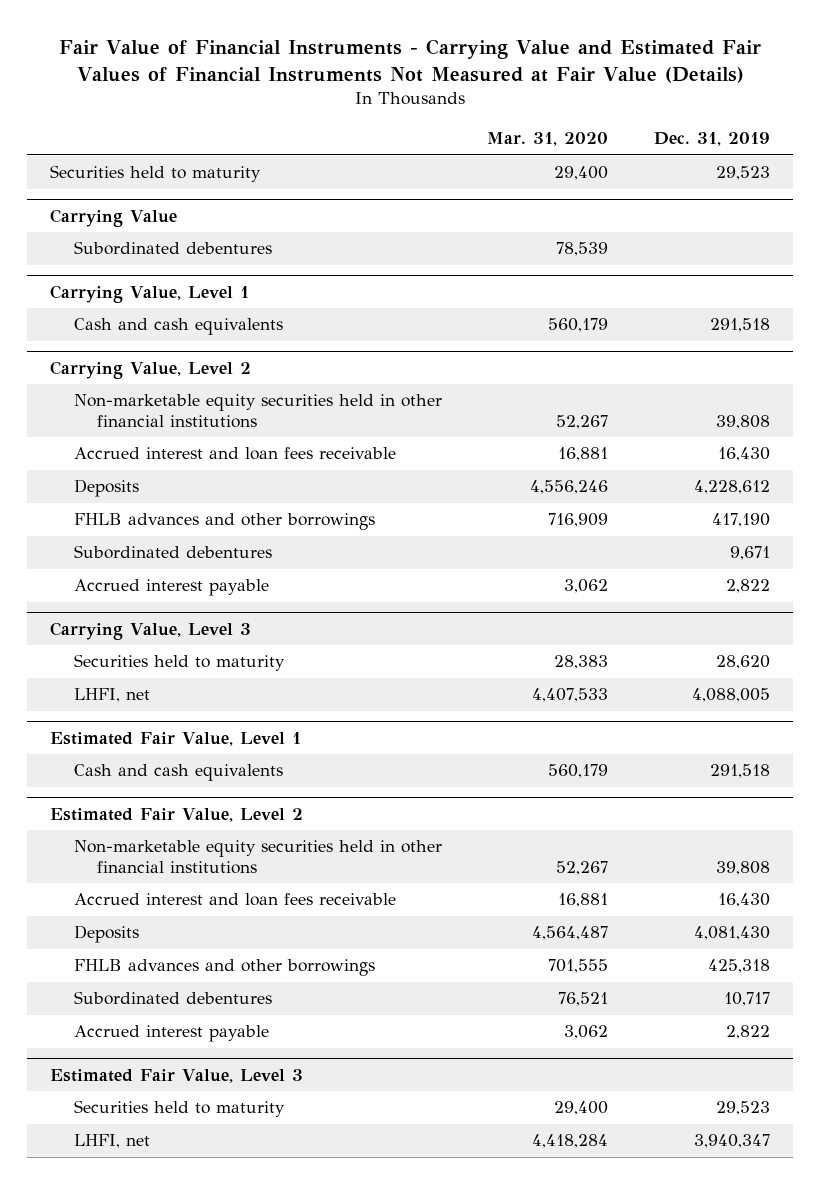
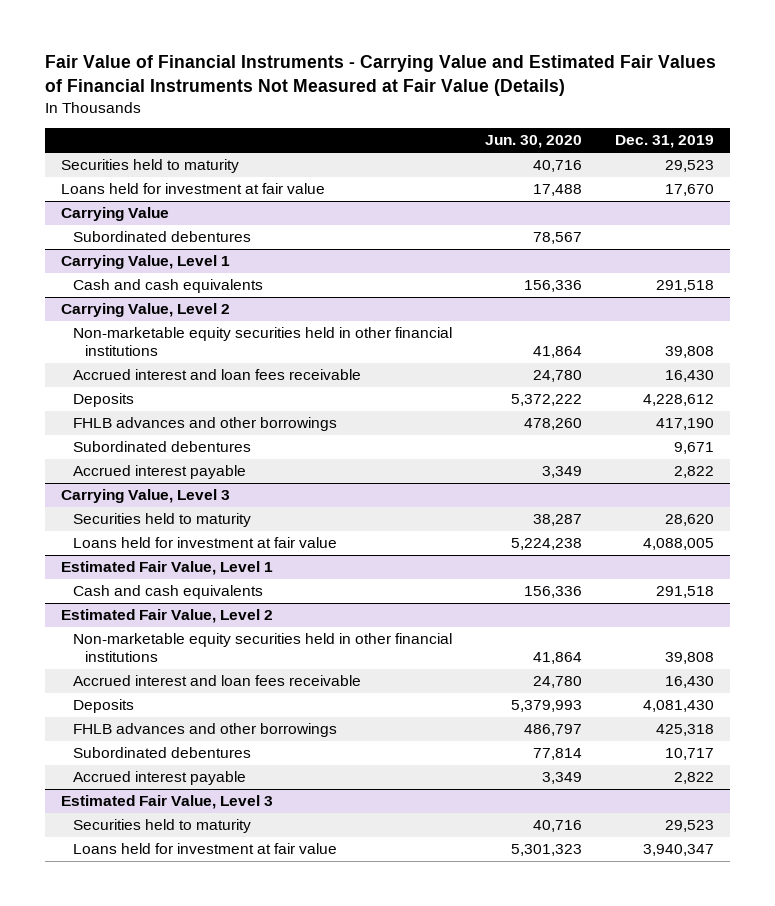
[487,132,609,147] Mar. 31, 2020 -> none
none -> [485,135,583,149] Jun. 30, 2020
none -> [61,183,326,195] Loans held for investment at fair value
[73,688,150,703] LHFI, net -> [73,537,338,549] Loans held for investment at fair value
[73,1134,150,1149] LHFI, net -> [73,843,338,855] Loans held for investment at fair value

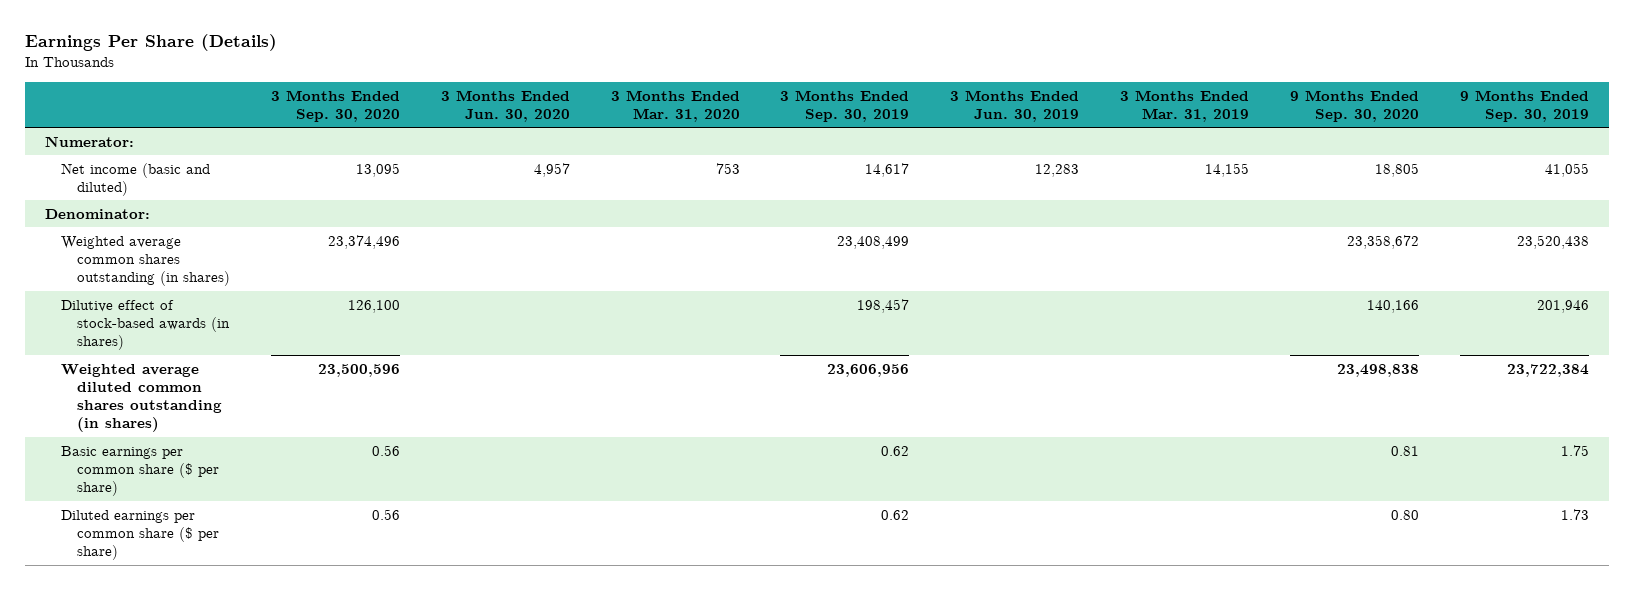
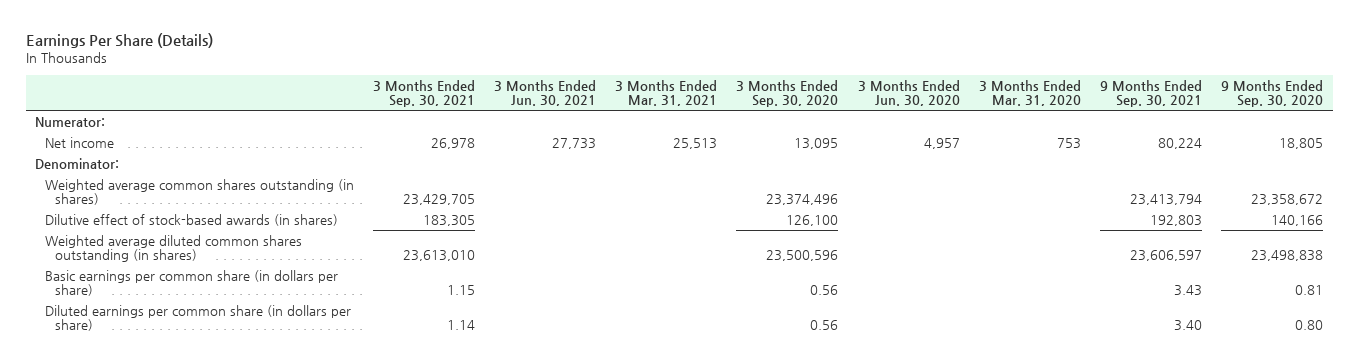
[780,89,910,122] 3 Months Ended Sep. 30, 2019 -> none
[950,89,1080,122] 3 Months Ended Jun. 30, 2019 -> none
[1120,89,1250,122] 3 Months Ended Mar. 31, 2019 -> none
[1460,89,1590,122] 9 Months Ended Sep. 30, 2019 -> none
none -> [373,79,476,108] 3 Months Ended Sep. 30, 2021
none -> [494,79,597,107] 3 Months Ended Jun. 30, 2021
none -> [615,79,718,107] 3 Months Ended Mar. 31, 2021
none -> [1099,79,1202,108] 9 Months Ended Sep. 30, 2021
[60,162,210,196] Net income (basic and diluted) -> [44,136,114,148] Net income
[60,445,219,496] Basic earnings per common share ($ per share) -> [44,269,338,297] Basic earnings per common share (in dollars per share)
[60,509,219,560] Diluted earnings per common share ($ per share) -> [44,304,351,332] Diluted earnings per common share (in dollars per share)

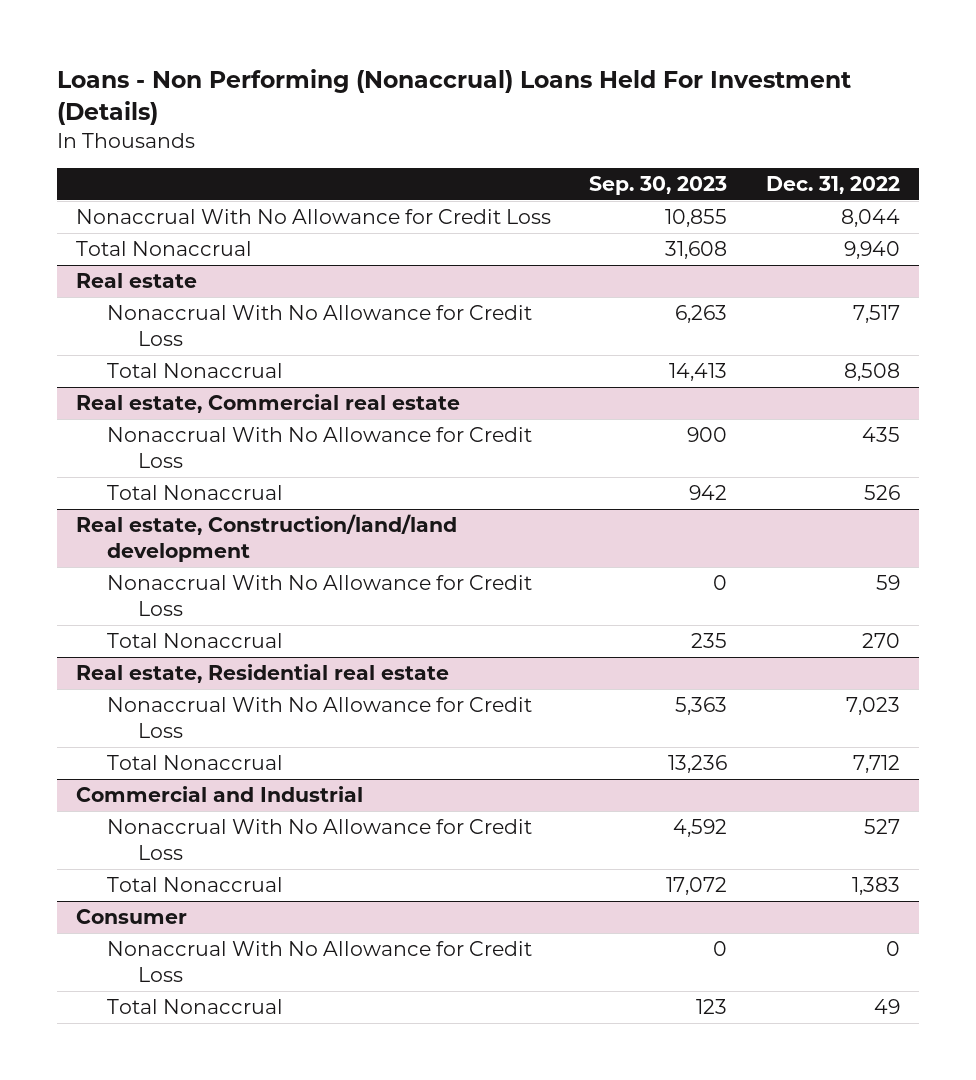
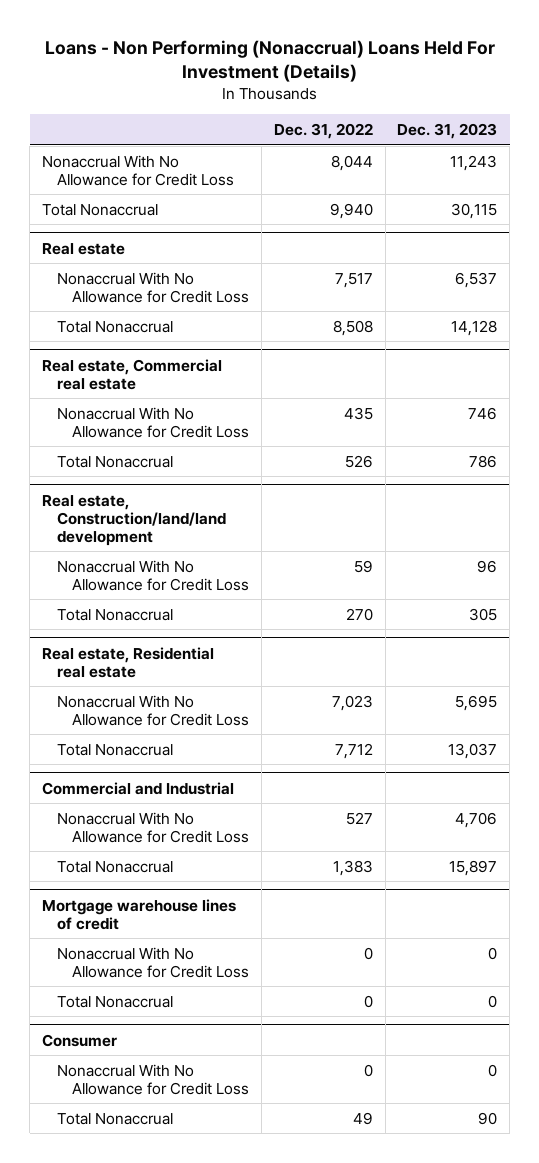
[589,176,728,196] Sep. 30, 2023 -> none
none -> [397,123,498,140] Dec. 31, 2023
none -> [41,898,236,930] Mortgage warehouse lines of credit
none -> [57,946,250,978] Nonaccrual With No Allowance for Credit Loss
none -> [57,995,174,1008] Total Nonaccrual

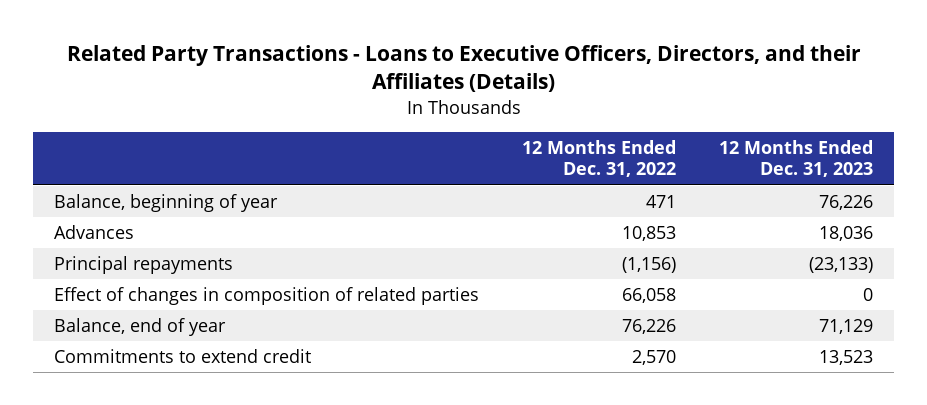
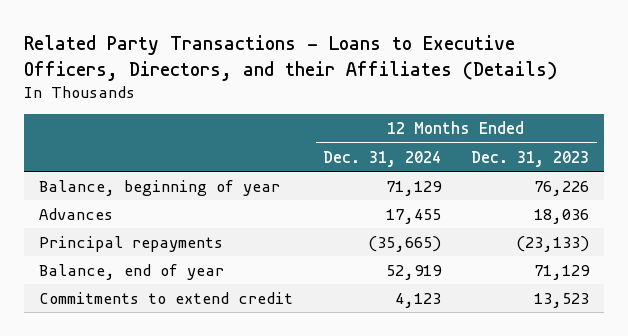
[522,140,677,178] 12 Months Ended Dec. 31, 2022 -> none
none -> [323,150,442,167] Dec. 31, 2024
[54,287,480,306] Effect of changes in composition of related parties -> none

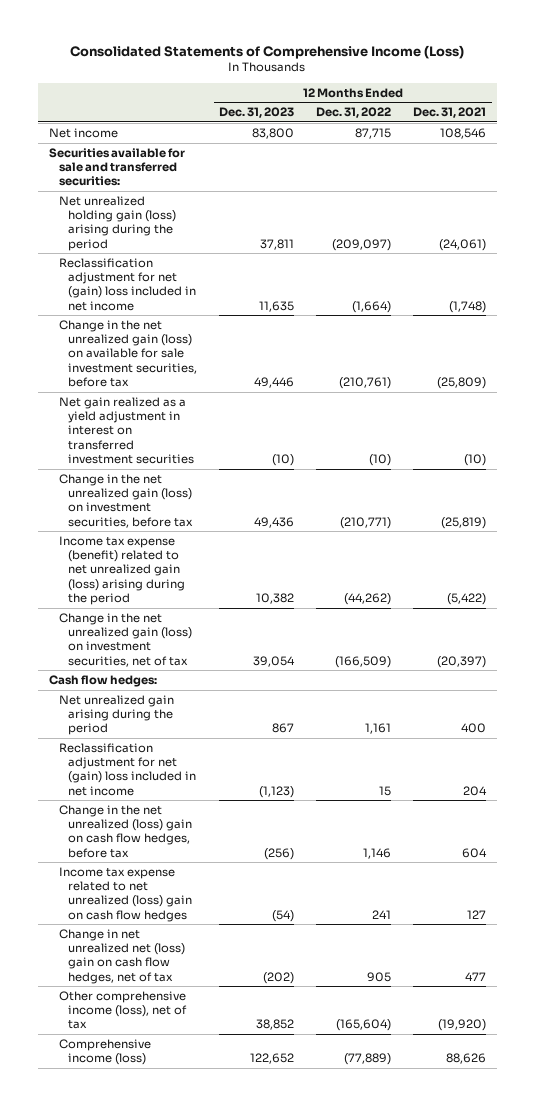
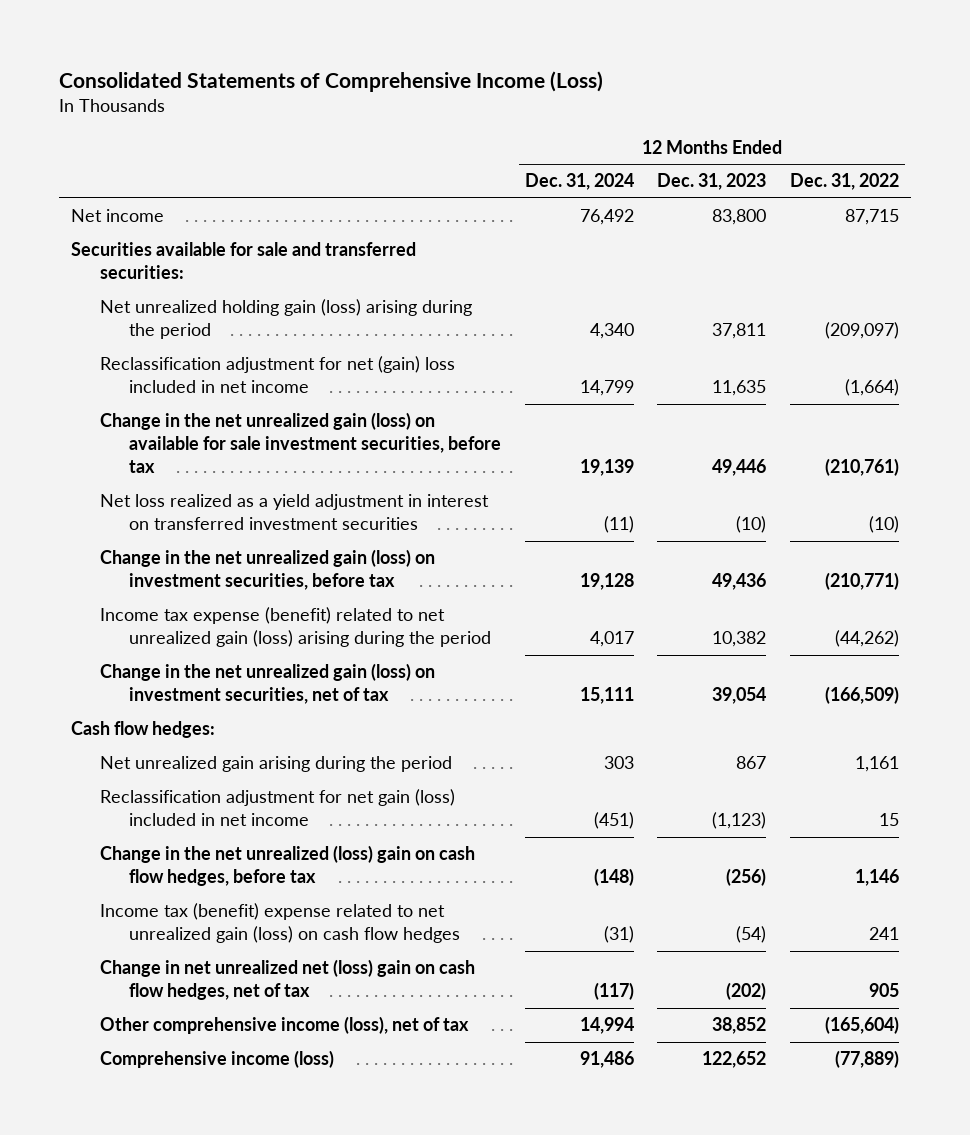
[413,107,487,119] Dec. 31, 2021 -> none
none -> [524,173,634,191] Dec. 31, 2024
[58,396,195,464] Net gain realized as a yield adjustment in interest on transferred investment securities -> [99,494,489,531] Net loss realized as a yield adjustment in interest on transferred investment securities
[58,742,197,796] Reclassification adjustment for net (gain) loss included in net income -> [99,789,455,827] Reclassification adjustment for net gain (loss) included in net income
[58,866,193,922] Income tax expense related to net unrealized (loss) gain on cash flow hedges -> [99,903,460,944] Income tax (benefit) expense related to net unrealized gain (loss) on cash flow hedges

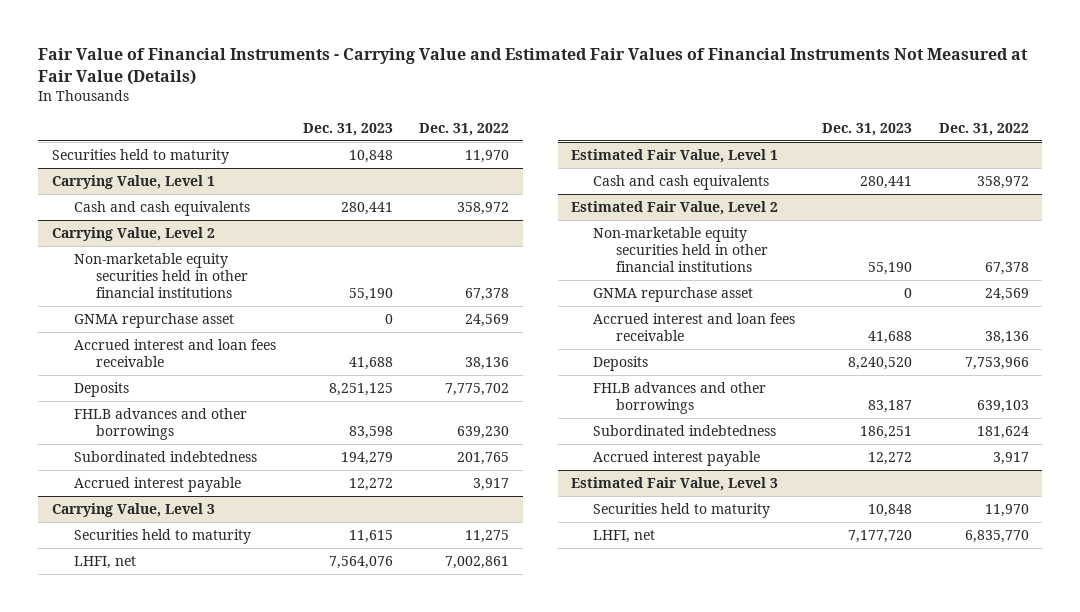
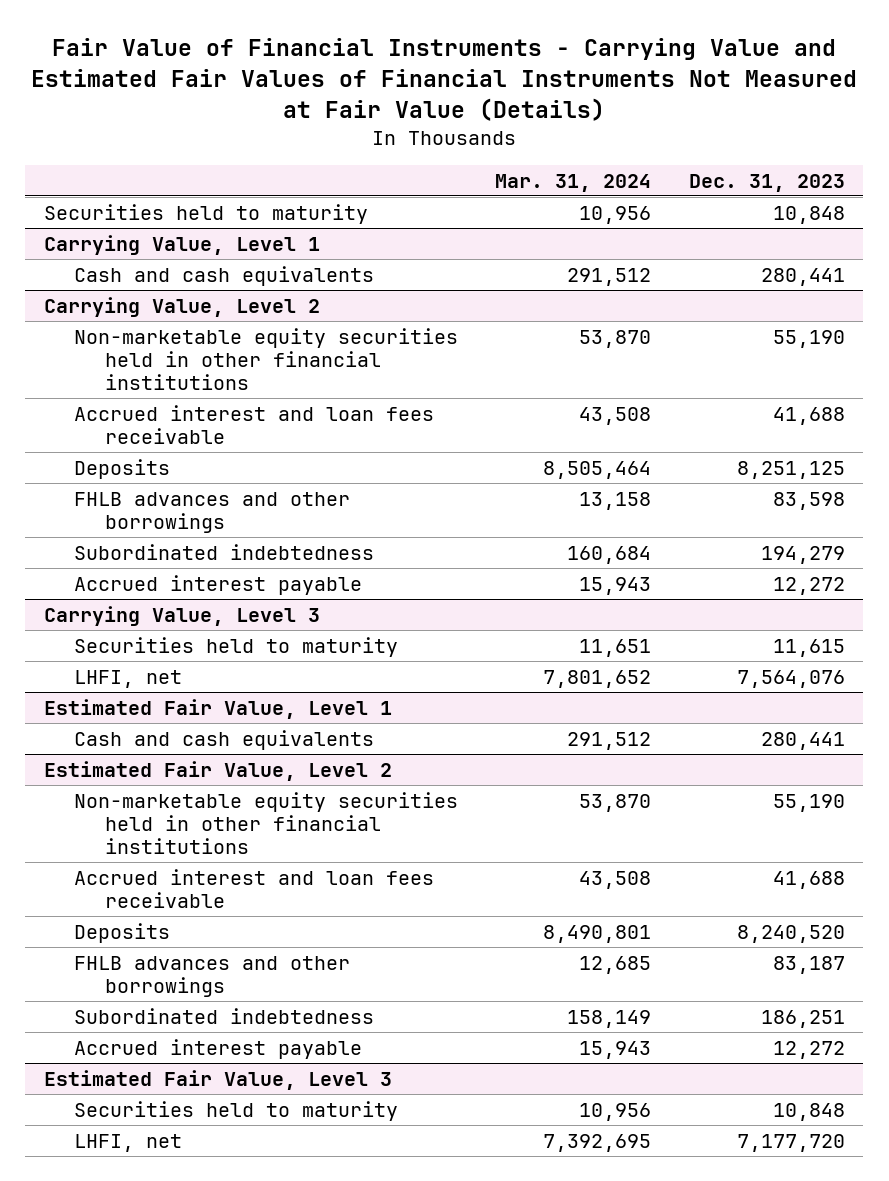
[419,122,510,136] Dec. 31, 2022 -> none
none -> [495,173,652,192] Mar. 31, 2024
[73,312,234,328] GNMA repurchase asset -> none
[593,286,754,302] GNMA repurchase asset -> none

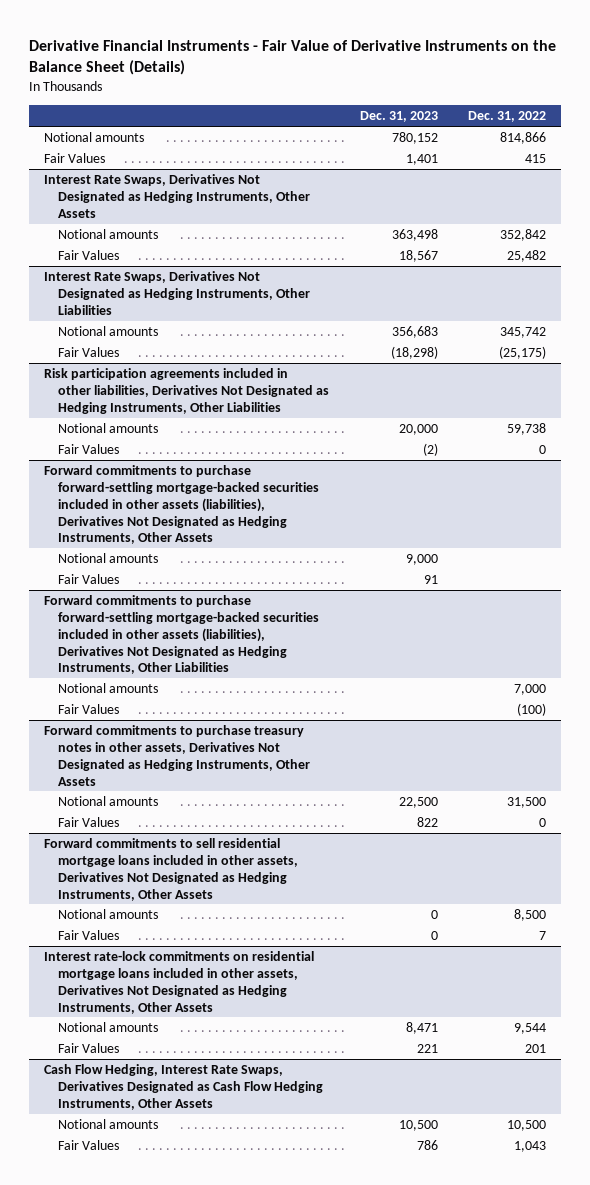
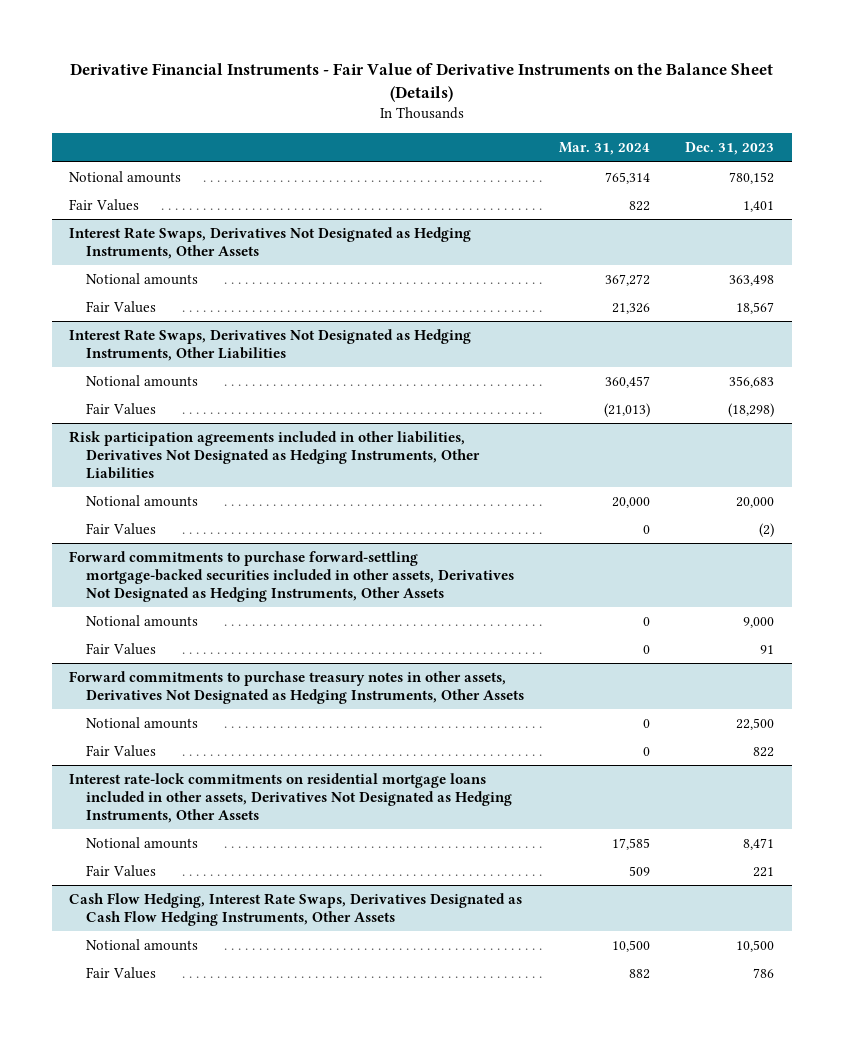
[467,111,546,123] Dec. 31, 2022 -> none
none -> [559,142,651,156] Mar. 31, 2024
[43,464,320,545] Forward commitments to purchase forward-settling mortgage-backed securities included in other assets (liabilities), Derivatives Not Designated as Hedging Instruments, Other Assets -> [69,551,515,602] Forward commitments to purchase forward-settling mortgage-backed securities included in other assets, Derivatives Not Designated as Hedging Instruments, Other Assets
[43,594,320,675] Forward commitments to purchase forward-settling mortgage-backed securities included in other assets (liabilities), Derivatives Not Designated as Hedging Instruments, Other Liabilities -> none
[58,682,159,693] Notional amounts -> none
[58,703,120,714] Fair Values -> none
[43,837,299,901] Forward commitments to sell residential mortgage loans included in other assets, Derivatives Not Designated as Hedging Instruments, Other Assets -> none
[58,908,159,919] Notional amounts -> none
[58,929,120,940] Fair Values -> none

